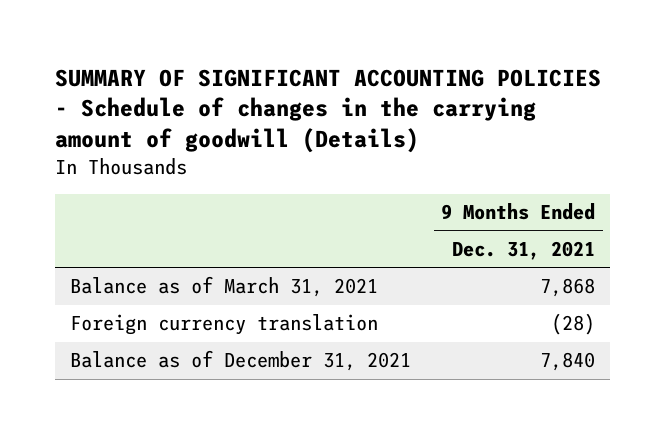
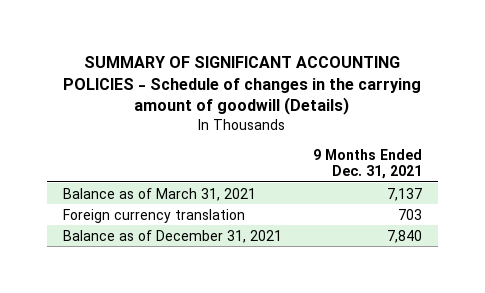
[540,278,596,298] 7,868 -> [386,187,422,201] 7,137
[551,313,596,336] (28) -> [397,208,422,220] 703

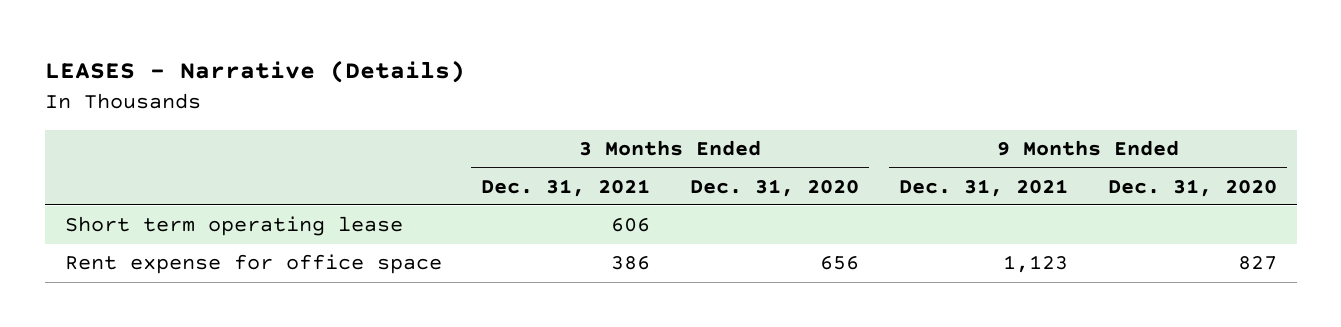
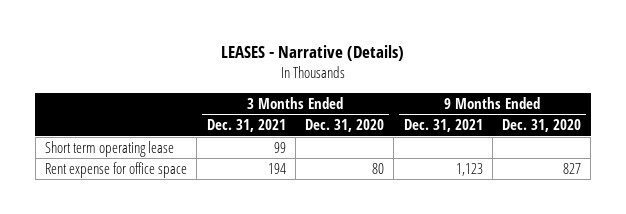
[611,218,651,233] 606 -> [273,141,286,153] 99
[611,256,651,271] 386 -> [267,162,286,174] 194
[820,256,860,271] 656 -> [372,162,385,174] 80

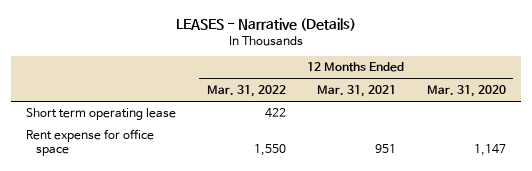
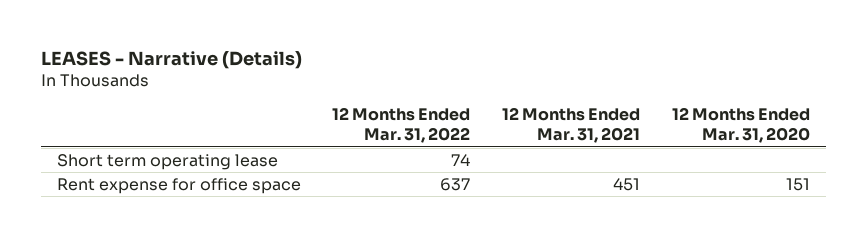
[265,108,287,119] 422 -> [451,154,471,167] 74
[254,144,287,157] 1,550 -> [440,178,471,192] 637
[374,144,396,154] 951 -> [613,178,641,192] 451
[473,144,506,157] 1,147 -> [786,178,811,192] 151

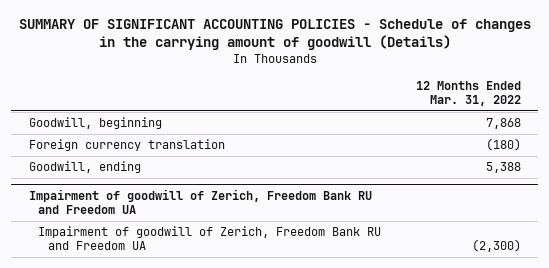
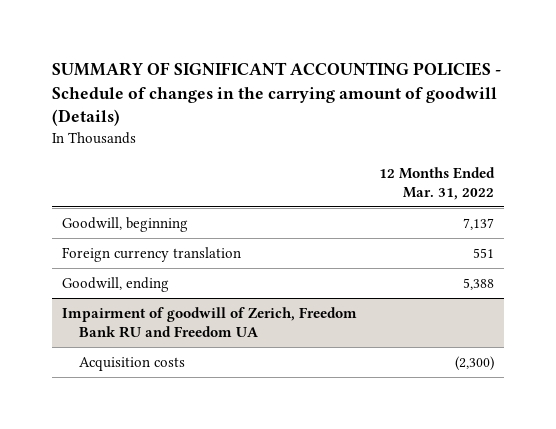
[485,118,521,130] 7,868 -> [462,217,494,230] 7,137
[485,138,521,152] (180) -> [472,247,494,258] 551
[38,226,382,250] Impairment of goodwill of Zerich, Freedom Bank RU and Freedom UA -> [79,356,186,371] Acquisition costs

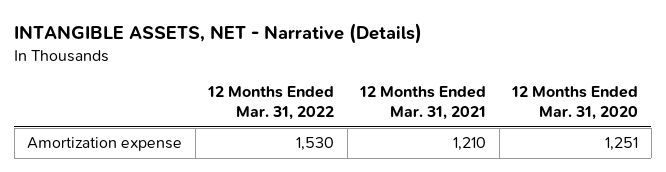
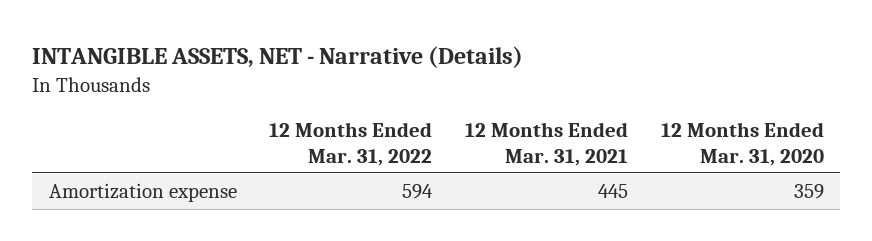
[296,137,335,152] 1,530 -> [402,184,434,200] 594
[453,137,487,152] 1,210 -> [598,184,629,199] 445
[605,137,639,152] 1,251 -> [793,184,824,200] 359

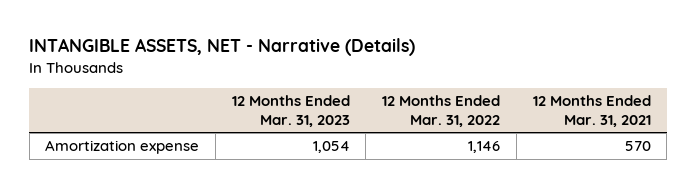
[660,122,824,166] 12 Months Ended Mar. 31, 2020 -> none
none -> [231,94,350,127] 12 Months Ended Mar. 31, 2023
[402,184,434,200] 594 -> [468,141,501,154] 1,146
[598,184,629,199] 445 -> [624,141,651,152] 570

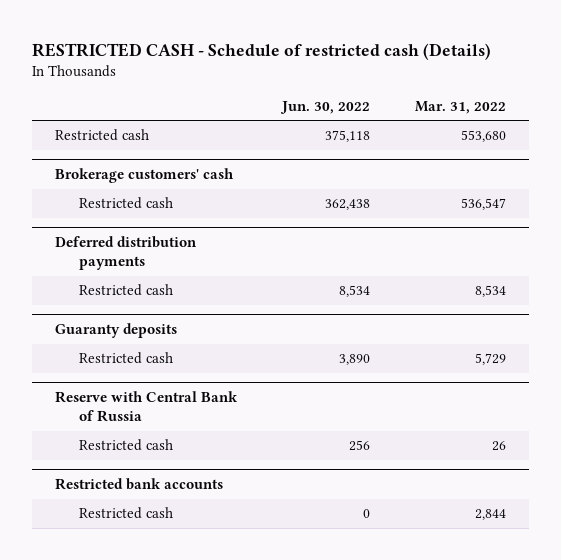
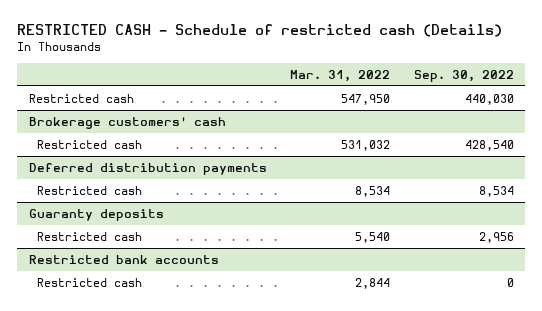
[280,100,371,114] Jun. 30, 2022 -> none
none -> [413,69,514,82] Sep. 30, 2022
[461,130,507,143] 553,680 -> [341,94,391,106] 547,950
[461,198,507,211] 536,547 -> [341,140,391,152] 531,032
[54,391,238,423] Reserve with Central Bank of Russia -> none
[78,439,173,452] Restricted cash -> none
[475,353,507,366] 5,729 -> [355,232,391,244] 5,540

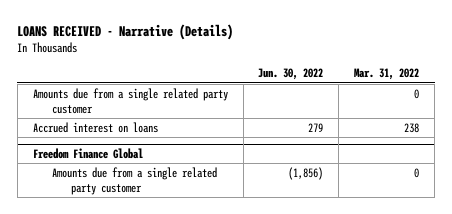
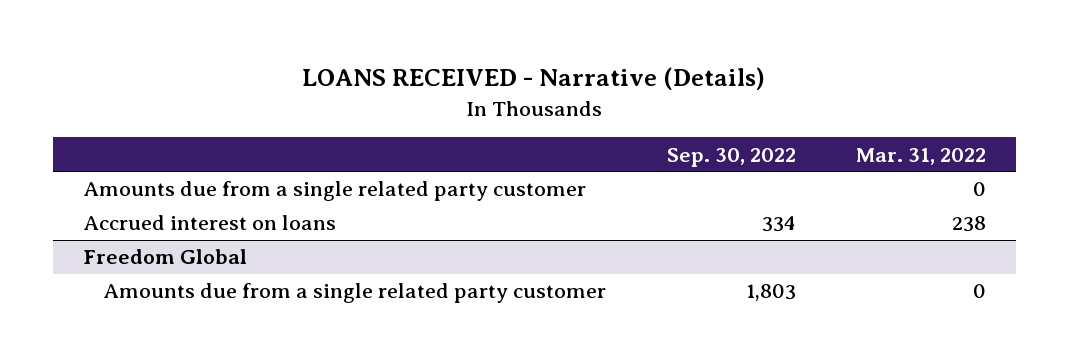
[258,68,324,81] Jun. 30, 2022 -> none
none -> [666,147,796,167] Sep. 30, 2022
[32,148,143,160] Freedom Finance Global -> [82,249,247,265] Freedom Global

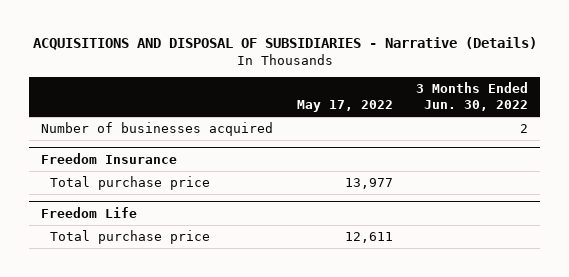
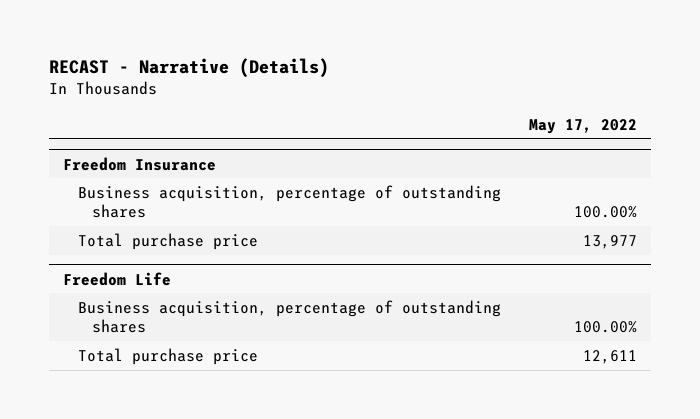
[32,37,537,51] ACQUISITIONS AND DISPOSAL OF SUBSIDIARIES - Narrative (Details) -> [49,58,330,79] RECAST - Narrative (Details)
[416,82,529,112] 3 Months Ended Jun. 30, 2022 -> none
[41,122,274,137] Number of businesses acquired -> none
none -> [77,184,501,219] Business acquisition, percentage of outstanding shares
none -> [77,299,501,334] Business acquisition, percentage of outstanding shares

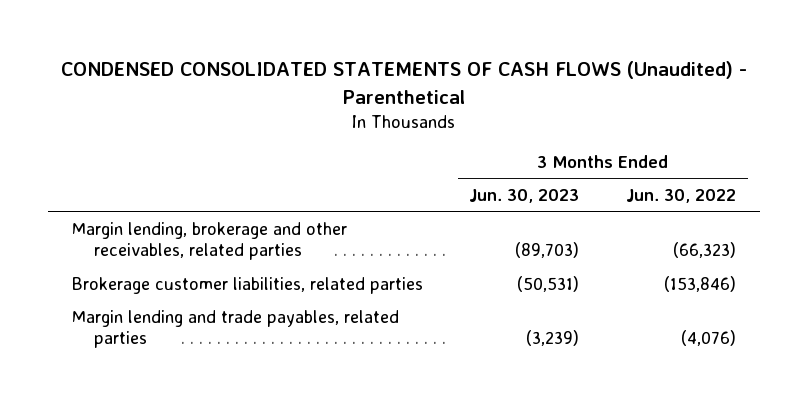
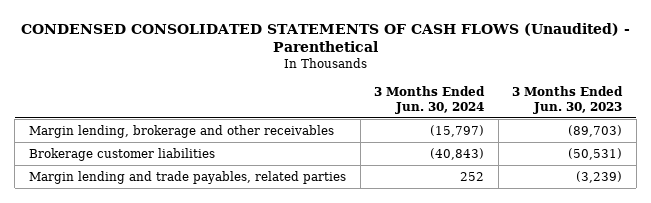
[626,188,737,203] Jun. 30, 2022 -> none
none -> [374,86,486,114] 3 Months Ended Jun. 30, 2024
[71,221,347,261] Margin lending, brokerage and other receivables, related parties -> [29,124,335,138] Margin lending, brokerage and other receivables
[71,276,423,294] Brokerage customer liabilities, related parties -> [29,147,216,161] Brokerage customer liabilities

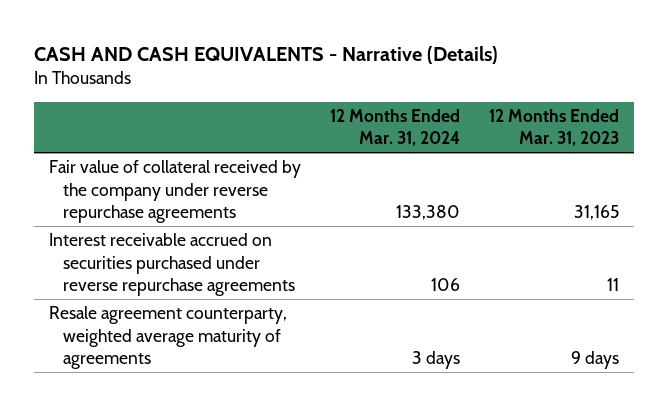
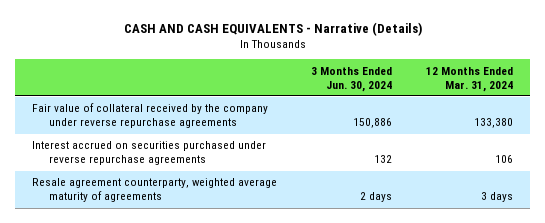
[489,109,620,147] 12 Months Ended Mar. 31, 2023 -> none
none -> [311,66,393,92] 3 Months Ended Jun. 30, 2024
[48,233,295,296] Interest receivable accrued on securities purchased under reverse repurchase agreements -> [32,141,267,166] Interest accrued on securities purchased under reverse repurchase agreements

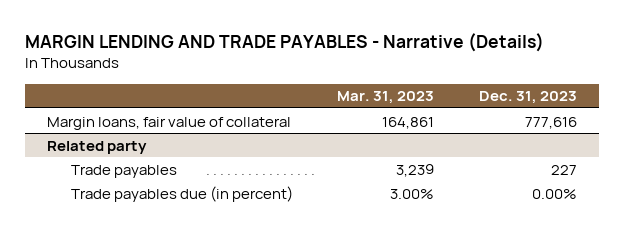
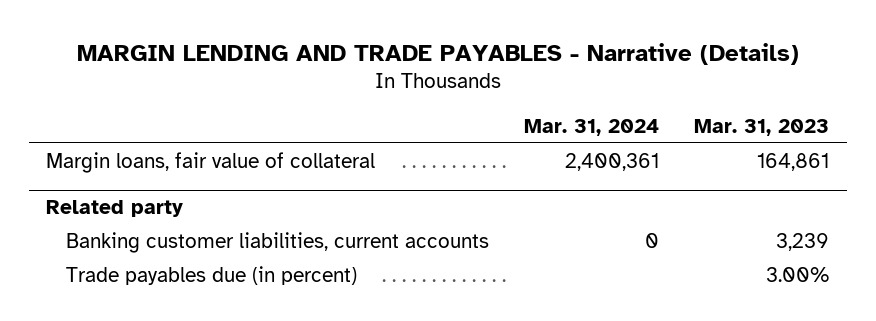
[478,91,577,105] Dec. 31, 2023 -> none
none -> [523,118,659,136] Mar. 31, 2024
[70,164,177,178] Trade payables -> [65,232,489,254] Banking customer liabilities, current accounts

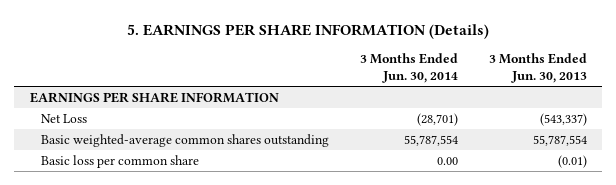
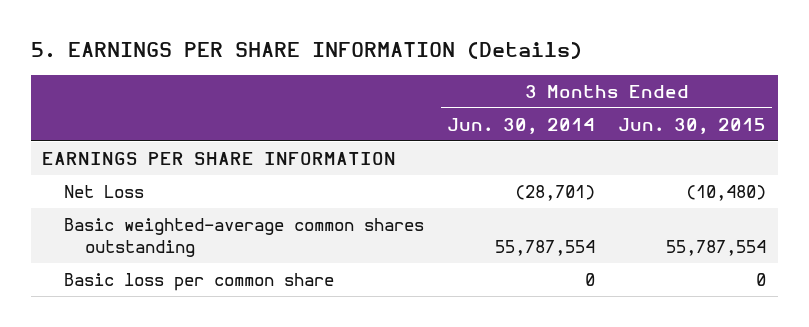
[488,53,587,84] 3 Months Ended Jun. 30, 2013 -> none
none -> [618,117,767,134] Jun. 30, 2015
[436,156,458,165] 0.00 -> [584,273,595,287] 0

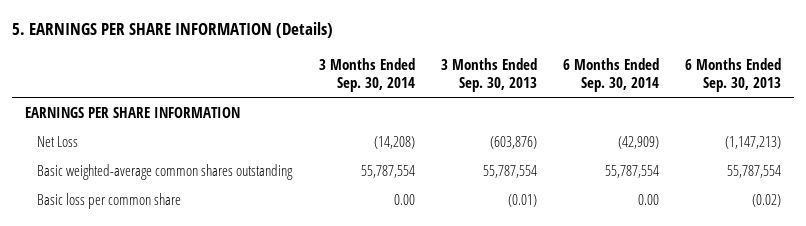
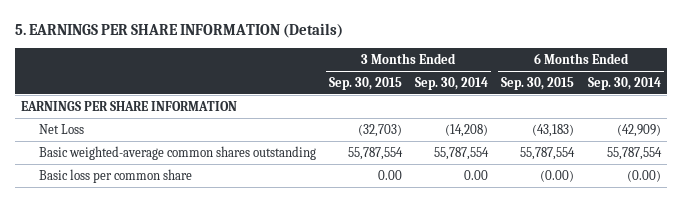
[440,57,537,93] 3 Months Ended Sep. 30, 2013 -> none
[684,57,781,93] 6 Months Ended Sep. 30, 2013 -> none
none -> [328,76,402,90] Sep. 30, 2015
none -> [501,76,575,90] Sep. 30, 2015
[637,193,659,205] 0.00 -> [626,169,661,182] (0.00)

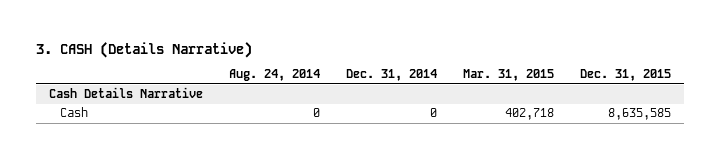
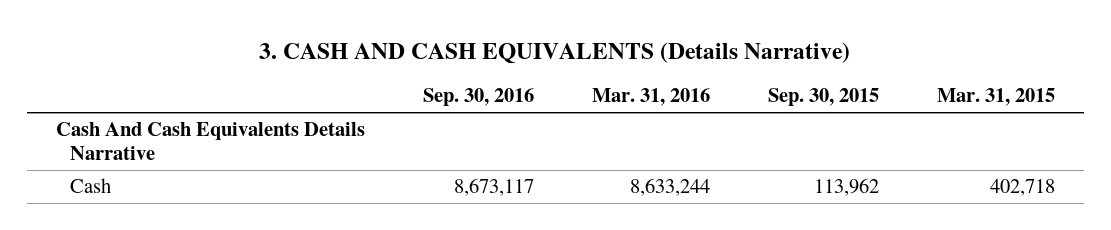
[35,41,252,58] 3. CASH (Details Narrative) -> [259,41,851,64] 3. CASH AND CASH EQUIVALENTS (Details Narrative)
[228,69,320,82] Aug. 24, 2014 -> none
[346,69,438,82] Dec. 31, 2014 -> none
[580,69,672,82] Dec. 31, 2015 -> none
none -> [423,88,535,107] Sep. 30, 2016
none -> [591,88,710,107] Mar. 31, 2016
none -> [767,88,879,107] Sep. 30, 2015
[48,87,203,99] Cash Details Narrative -> [56,122,366,160] Cash And Cash Equivalents Details Narrative

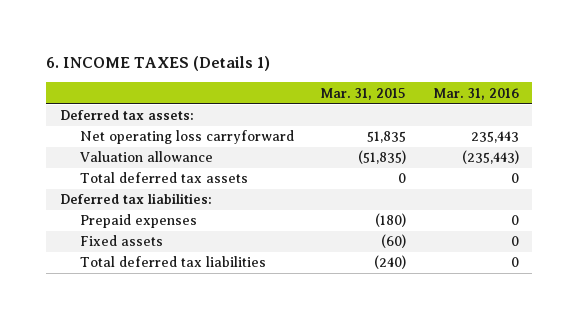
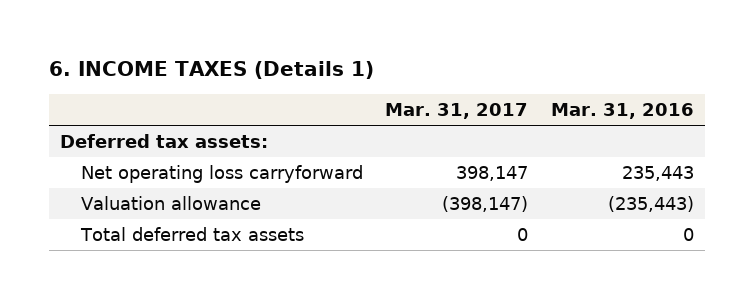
[320,87,407,100] Mar. 31, 2015 -> none
none -> [385,103,529,120] Mar. 31, 2017
[59,193,212,205] Deferred tax liabilities: -> none
[79,214,197,229] Prepaid expenses -> none
[79,235,163,247] Fixed assets -> none
[79,256,266,268] Total deferred tax liabilities -> none

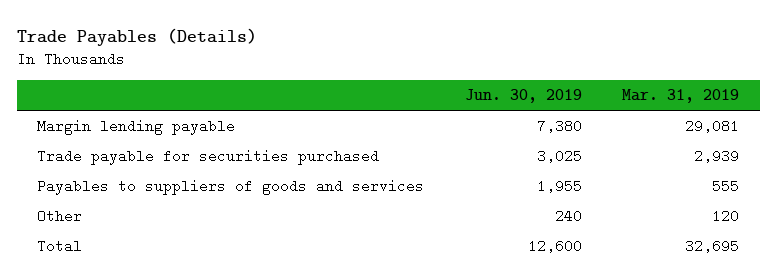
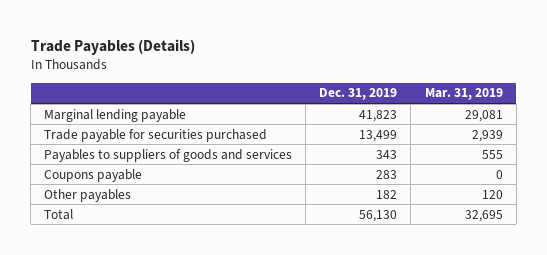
[464,89,582,104] Jun. 30, 2019 -> none
none -> [319,88,398,101] Dec. 31, 2019
[37,118,236,135] Margin lending payable -> [44,108,187,122] Marginal lending payable
none -> [44,168,143,182] Coupons payable
[37,208,83,223] Other -> [44,188,132,202] Other payables

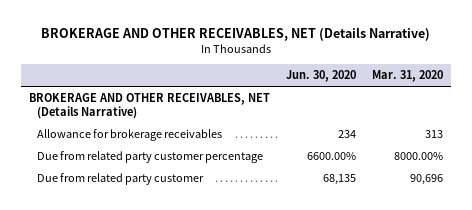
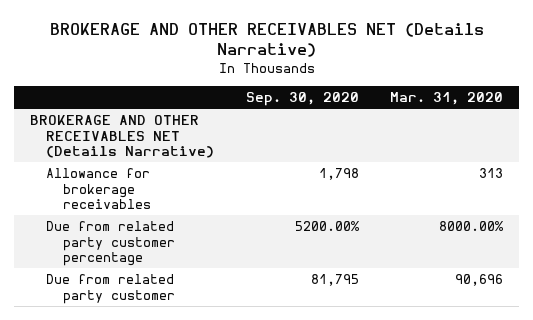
[41,27,431,42] BROKERAGE AND OTHER RECEIVABLES, NET (Details Narrative) -> [49,22,484,57] BROKERAGE AND OTHER RECEIVABLES NET (Details Narrative)
[286,70,357,83] Jun. 30, 2020 -> none
none -> [245,91,359,106] Sep. 30, 2020
[29,93,271,119] BROKERAGE AND OTHER RECEIVABLES, NET (Details Narrative) -> [29,115,215,158] BROKERAGE AND OTHER RECEIVABLES NET (Details Narrative)

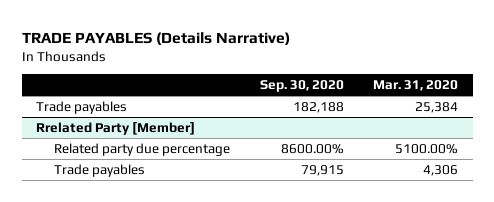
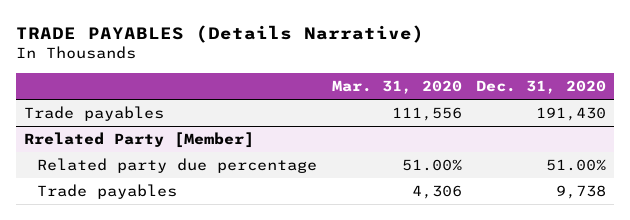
[259,80,344,93] Sep. 30, 2020 -> none
none -> [476,80,607,95] Dec. 31, 2020
[415,101,459,113] 25,384 -> [391,107,462,122] 111,556
[395,143,459,154] 5100.00% -> [401,159,462,172] 51.00%

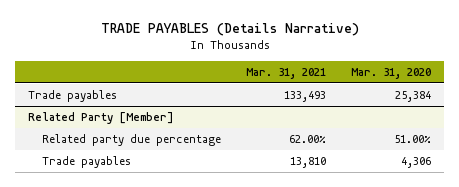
[476,80,607,95] Dec. 31, 2020 -> none
none -> [245,67,326,79] Mar. 31, 2021
[391,107,462,122] 111,556 -> [395,90,432,102] 25,384
[23,132,254,149] Rrelated Party [Member] -> [28,111,175,124] Related Party [Member]

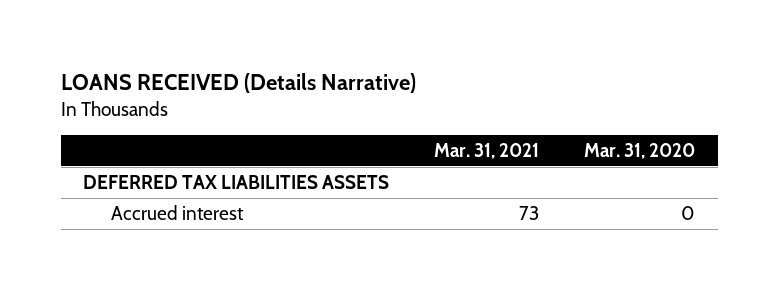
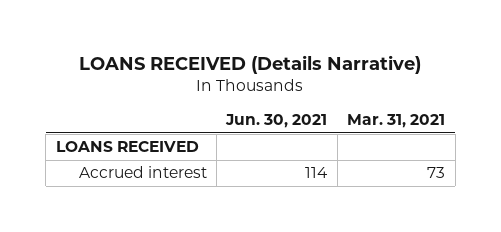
[584,142,696,159] Mar. 31, 2020 -> none
none -> [225,114,328,129] Jun. 30, 2021
[83,175,390,190] DEFERRED TAX LIABILITIES ASSETS -> [55,141,199,153] LOANS RECEIVED

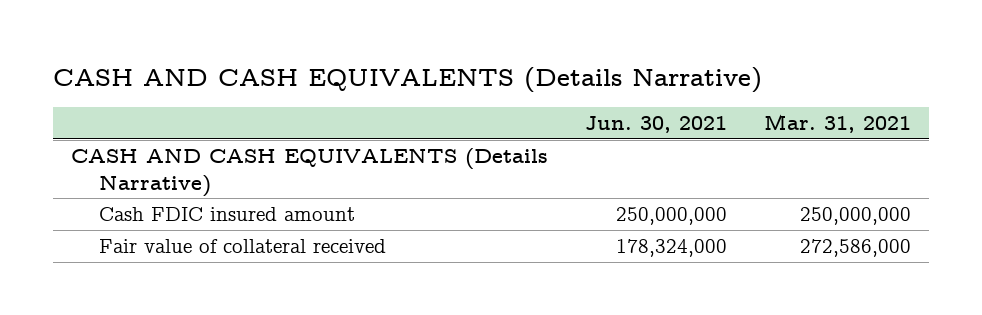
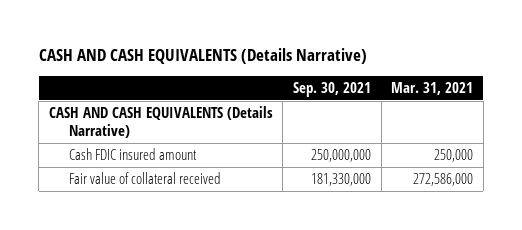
[585,116,728,134] Jun. 30, 2021 -> none
none -> [292,82,371,98] Sep. 30, 2021
[799,207,911,226] 250,000,000 -> [434,149,474,163] 250,000

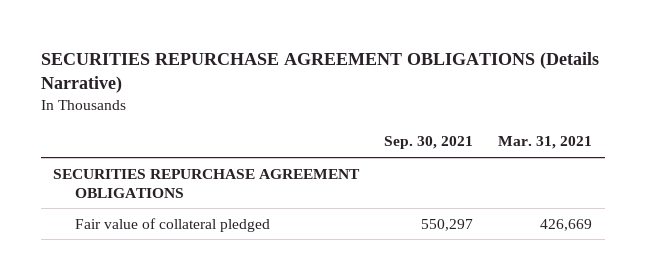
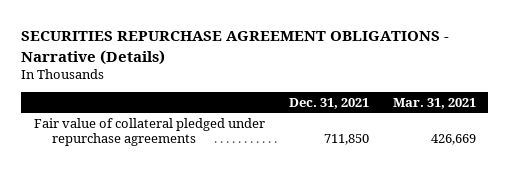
[40,51,599,94] SECURITIES REPURCHASE AGREEMENT OBLIGATIONS (Details Narrative) -> [21,31,450,65] SECURITIES REPURCHASE AGREEMENT OBLIGATIONS - Narrative (Details)
[384,136,474,150] Sep. 30, 2021 -> none
none -> [288,97,369,109] Dec. 31, 2021
[53,168,361,198] SECURITIES REPURCHASE AGREEMENT OBLIGATIONS -> none
[74,217,270,232] Fair value of collateral pledged -> [33,117,265,146] Fair value of collateral pledged under repurchase agreements

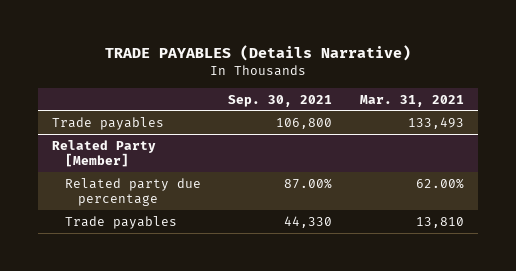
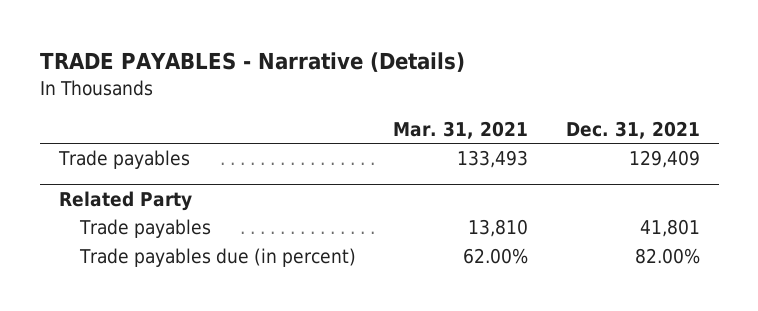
[104,44,411,61] TRADE PAYABLES (Details Narrative) -> [39,52,465,73] TRADE PAYABLES - Narrative (Details)
[228,94,333,107] Sep. 30, 2021 -> none
none -> [565,120,700,139] Dec. 31, 2021
[64,177,201,206] Related party due percentage -> none
[51,139,156,167] Related Party [Member] -> [58,190,192,211] Related Party
none -> [79,248,357,268] Trade payables due (in percent)

